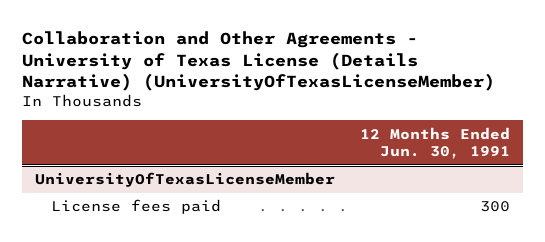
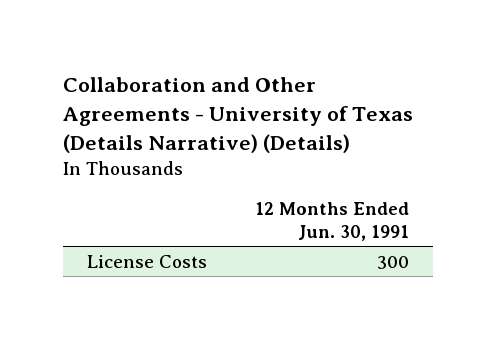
[22,30,496,92] Collaboration and Other Agreements - University of Texas License (Details Narrative) (UniversityOfTexasLicenseMember) -> [63,77,414,154] Collaboration and Other Agreements - University of Texas (Details Narrative) (Details)
[34,172,335,188] UniversityOfTexasLicenseMember -> none
[50,199,221,215] License fees paid -> [87,255,208,269] License Costs

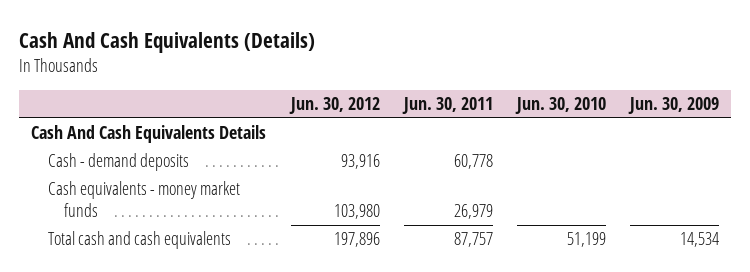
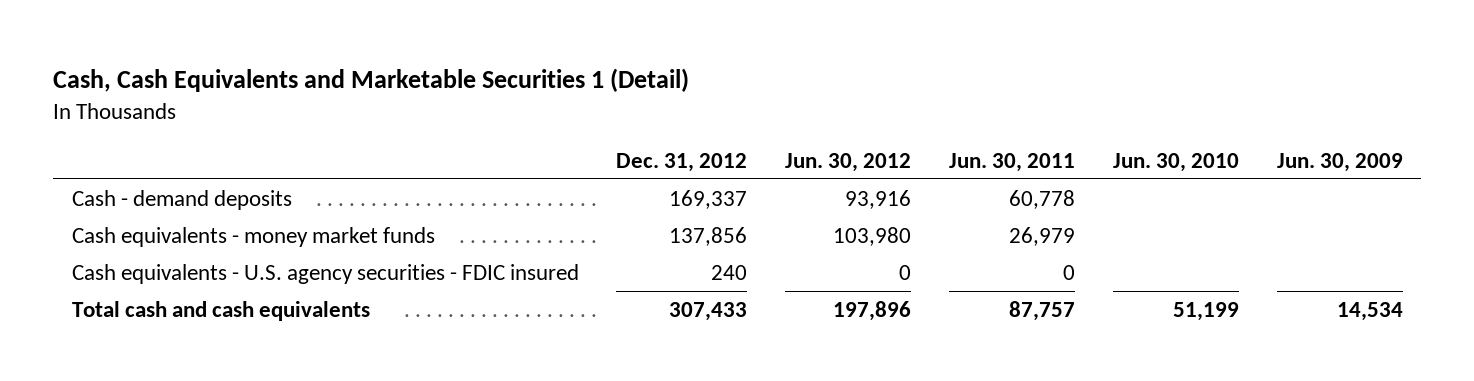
[19,31,316,53] Cash And Cash Equivalents (Details) -> [52,68,689,93] Cash, Cash Equivalents and Marketable Securities 1 (Detail)
none -> [616,152,748,172] Dec. 31, 2012
[31,125,267,144] Cash And Cash Equivalents Details -> none
none -> [71,263,579,284] Cash equivalents - U.S. agency securities - FDIC insured

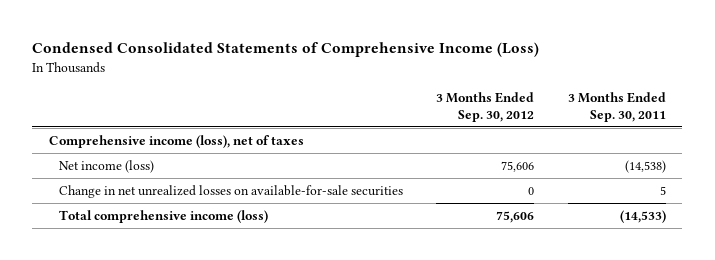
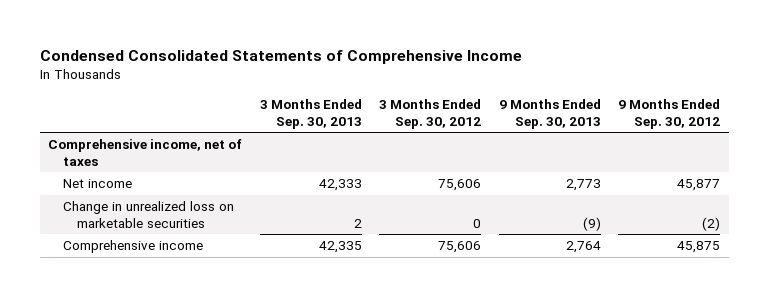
[32,42,540,58] Condensed Consolidated Statements of Comprehensive Income (Loss) -> [39,49,522,64] Condensed Consolidated Statements of Comprehensive Income
[567,91,666,122] 3 Months Ended Sep. 30, 2011 -> none
none -> [259,99,362,129] 3 Months Ended Sep. 30, 2013
none -> [498,99,601,129] 9 Months Ended Sep. 30, 2013
none -> [618,99,721,129] 9 Months Ended Sep. 30, 2012
[49,134,305,148] Comprehensive income (loss), net of taxes -> [48,139,243,166] Comprehensive income, net of taxes
[58,159,154,173] Net income (loss) -> [62,179,132,189] Net income
[58,184,403,198] Change in net unrealized losses on available-for-sale securities -> [62,201,234,228] Change in unrealized loss on marketable securities
[58,209,268,223] Total comprehensive income (loss) -> [62,240,203,254] Comprehensive income

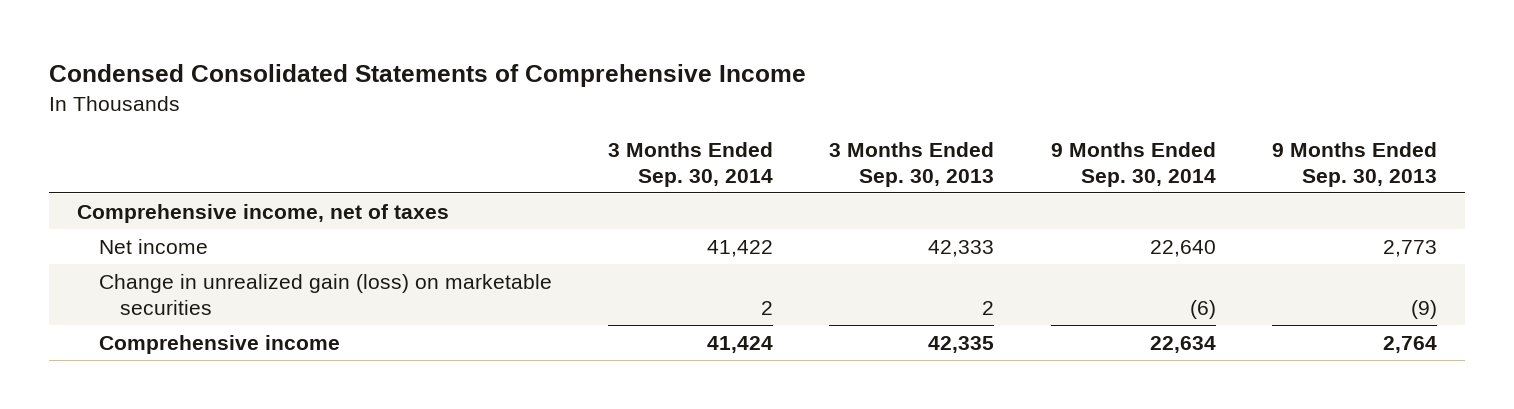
[379,99,482,129] 3 Months Ended Sep. 30, 2012 -> none
[618,99,721,129] 9 Months Ended Sep. 30, 2012 -> none
none -> [608,141,774,187] 3 Months Ended Sep. 30, 2014
none -> [1050,141,1216,187] 9 Months Ended Sep. 30, 2014
[62,201,234,228] Change in unrealized loss on marketable securities -> [98,273,552,316] Change in unrealized gain (loss) on marketable securities

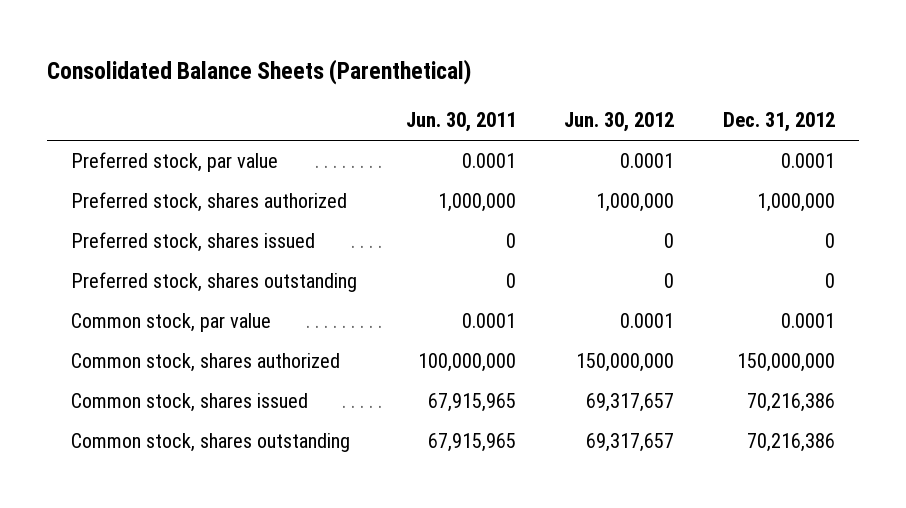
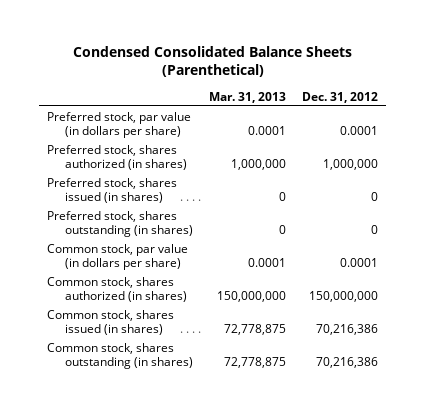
[47,59,472,86] Consolidated Balance Sheets (Parenthetical) -> [72,45,352,78] Condensed Consolidated Balance Sheets (Parenthetical)
[405,112,516,133] Jun. 30, 2011 -> none
[564,112,675,133] Jun. 30, 2012 -> none
none -> [209,91,287,103] Mar. 31, 2013
[71,152,279,173] Preferred stock, par value -> [46,111,191,139] Preferred stock, par value (in dollars per share)
[71,192,348,213] Preferred stock, shares authorized -> [46,144,187,171] Preferred stock, shares authorized (in shares)
[71,232,316,253] Preferred stock, shares issued -> [46,177,177,204] Preferred stock, shares issued (in shares)
[71,272,358,293] Preferred stock, shares outstanding -> [46,210,193,238] Preferred stock, shares outstanding (in shares)
[71,313,272,333] Common stock, par value -> [46,243,188,271] Common stock, par value (in dollars per share)
[71,353,341,373] Common stock, shares authorized -> [46,276,187,303] Common stock, shares authorized (in shares)
[71,393,309,413] Common stock, shares issued -> [46,309,174,336] Common stock, shares issued (in shares)
[71,433,351,453] Common stock, shares outstanding -> [46,342,193,370] Common stock, shares outstanding (in shares)

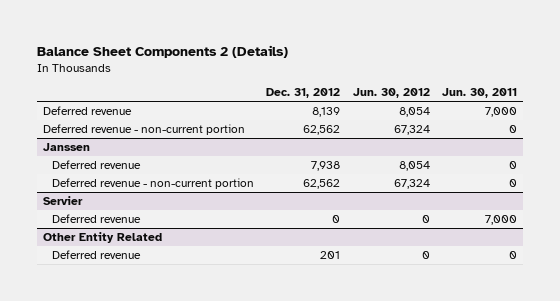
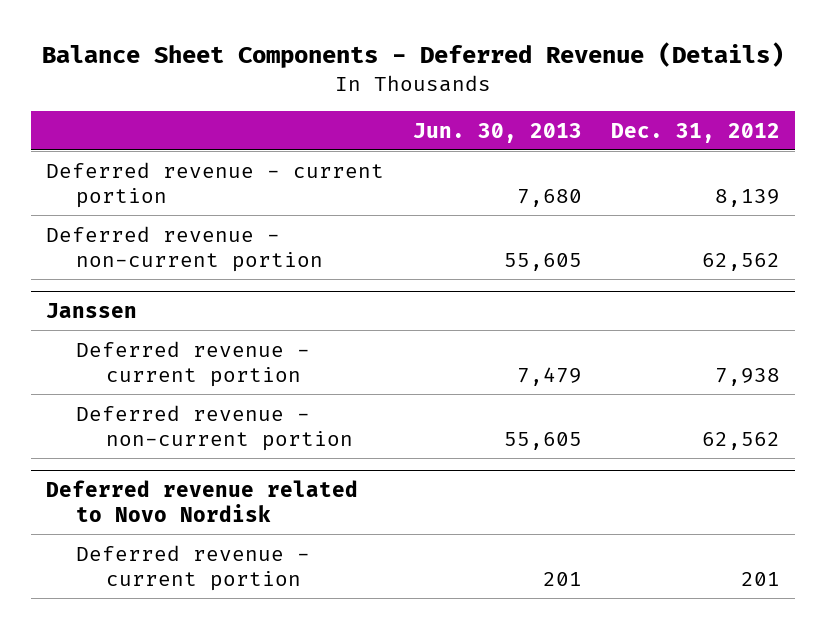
[37,44,289,58] Balance Sheet Components 2 (Details) -> [41,41,784,68] Balance Sheet Components - Deferred Revenue (Details)
[352,88,430,99] Jun. 30, 2012 -> none
[441,88,517,99] Jun. 30, 2011 -> none
none -> [412,122,582,143] Jun. 30, 2013
[43,105,133,115] Deferred revenue -> [45,161,384,208] Deferred revenue - current portion
[52,159,142,169] Deferred revenue -> [75,340,310,387] Deferred revenue - current portion
[43,195,84,205] Servier -> none
[43,231,163,243] Other Entity Related -> none
[52,249,142,259] Deferred revenue -> none
none -> [45,480,358,523] Deferred revenue related to Novo Nordisk
[52,213,142,223] Deferred revenue -> [75,544,310,591] Deferred revenue - current portion
[332,214,341,223] 0 -> [741,571,781,586] 201

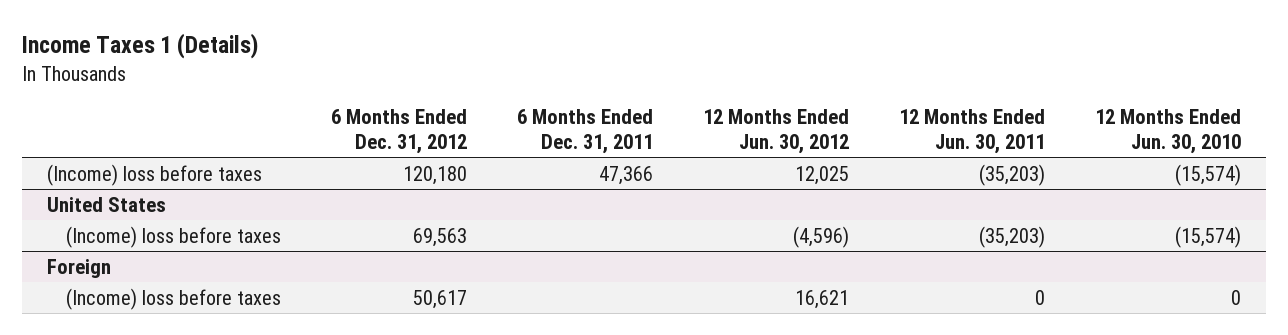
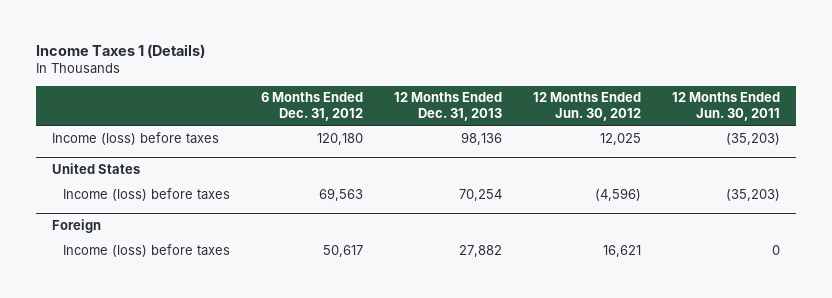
[517,108,654,154] 6 Months Ended Dec. 31, 2011 -> none
[1094,108,1241,154] 12 Months Ended Jun. 30, 2010 -> none
none -> [394,92,503,122] 12 Months Ended Dec. 31, 2013
[46,163,262,186] (Income) loss before taxes -> [51,131,219,145] Income (loss) before taxes
[66,225,282,248] (Income) loss before taxes -> [62,187,230,201] Income (loss) before taxes
[66,287,282,310] (Income) loss before taxes -> [62,243,230,257] Income (loss) before taxes

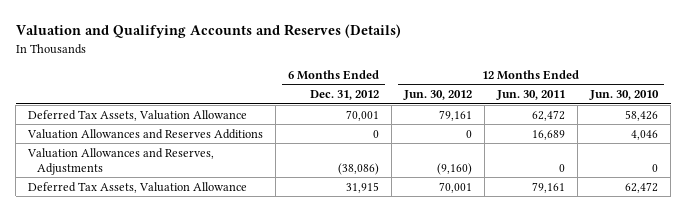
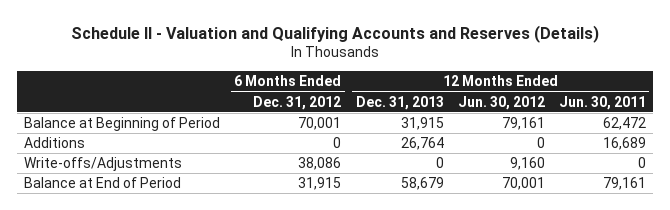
[15,24,401,39] Valuation and Qualifying Accounts and Reserves (Details) -> [71,24,600,43] Schedule II - Valuation and Qualifying Accounts and Reserves (Details)
[589,90,660,101] Jun. 30, 2010 -> none
none -> [355,95,444,110] Dec. 31, 2013
[27,147,215,175] Valuation Allowances and Reserves, Adjustments -> none
[28,109,248,121] Deferred Tax Assets, Valuation Allowance -> [24,117,221,132] Balance at Beginning of Period
[27,128,264,139] Valuation Allowances and Reserves Additions -> [24,137,86,149] Additions
none -> [24,157,183,172] Write-offs/Adjustments
[28,181,248,193] Deferred Tax Assets, Valuation Allowance -> [24,177,182,189] Balance at End of Period

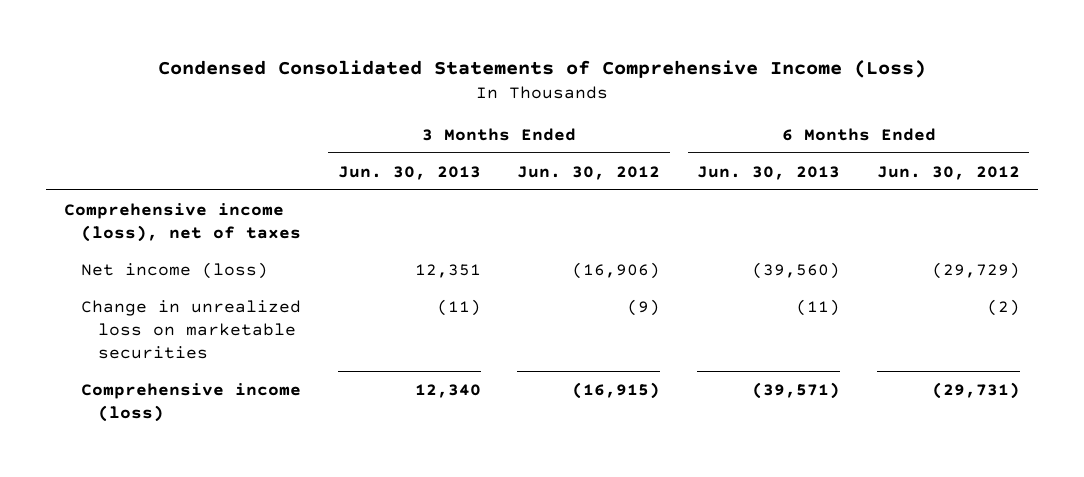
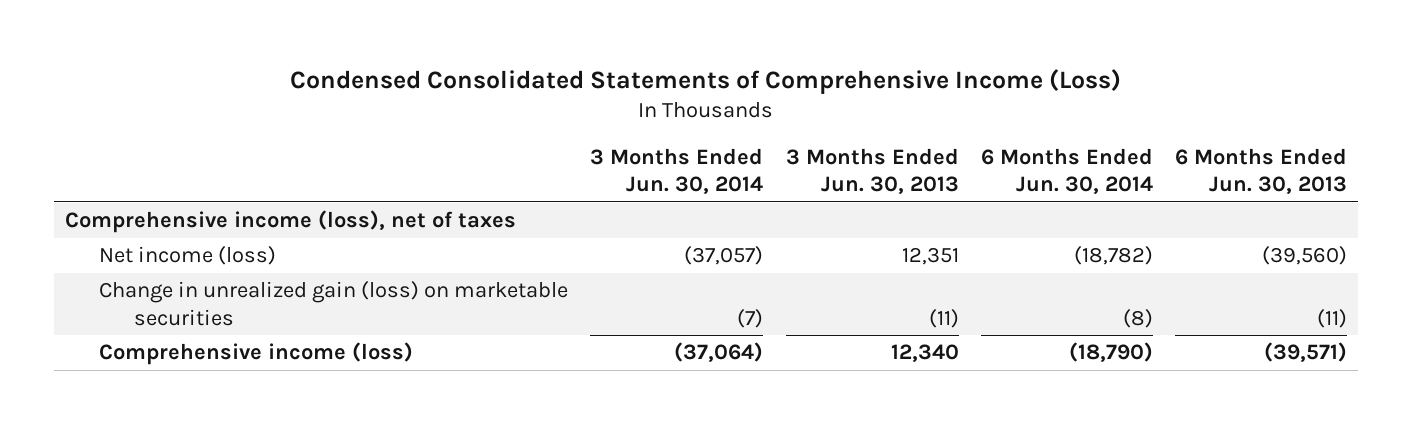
[517,165,661,180] Jun. 30, 2012 -> none
[877,165,1021,180] Jun. 30, 2012 -> none
none -> [590,147,764,195] 3 Months Ended Jun. 30, 2014
none -> [980,147,1153,195] 6 Months Ended Jun. 30, 2014
[80,299,301,359] Change in unrealized loss on marketable securities -> [99,281,569,326] Change in unrealized gain (loss) on marketable securities

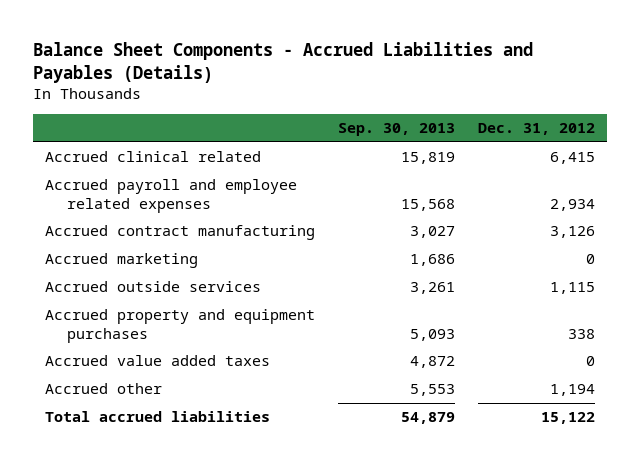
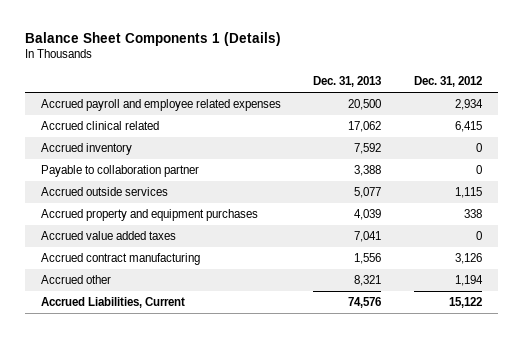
[33,42,534,84] Balance Sheet Components - Accrued Liabilities and Payables (Details) -> [24,31,281,46] Balance Sheet Components 1 (Details)
[338,123,456,137] Sep. 30, 2013 -> none
none -> [313,76,382,88] Dec. 31, 2013
[45,253,199,269] Accrued marketing -> none
[45,151,262,163] Accrued clinical related -> [40,121,159,131] Accrued clinical related
none -> [40,143,132,156] Accrued inventory
none -> [40,165,199,178] Payable to collaboration partner
[45,225,316,241] Accrued contract manufacturing -> [40,253,200,266] Accrued contract manufacturing
[45,411,271,423] Total accrued liabilities -> [40,297,185,309] Accrued Liabilities, Current

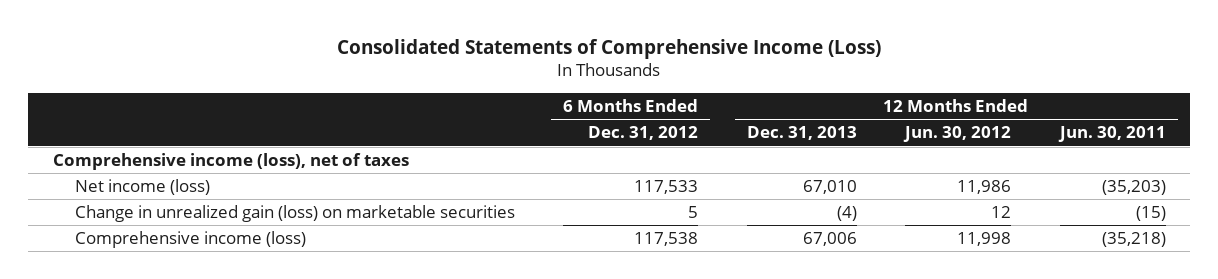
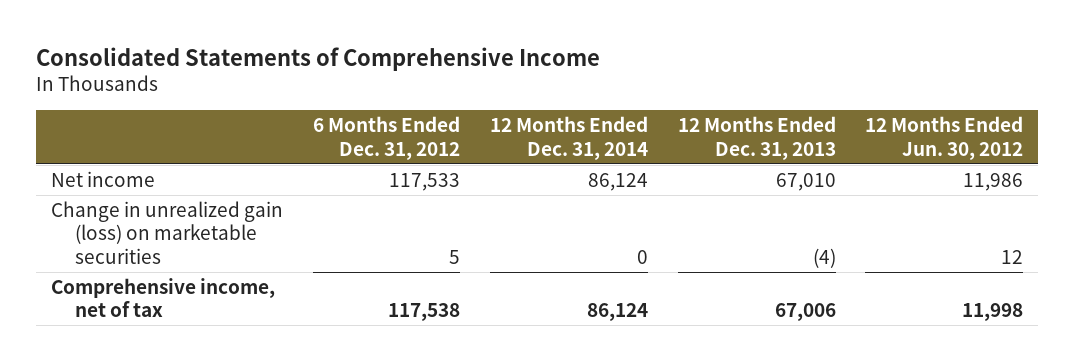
[337,39,882,60] Consolidated Statements of Comprehensive Income (Loss) -> [36,46,601,71] Consolidated Statements of Comprehensive Income
[1057,126,1166,143] Jun. 30, 2011 -> none
none -> [489,115,648,160] 12 Months Ended Dec. 31, 2014
[52,153,409,171] Comprehensive income (loss), net of taxes -> none
[74,179,210,196] Net income (loss) -> [51,170,156,187] Net income
[74,231,306,249] Comprehensive income (loss) -> [51,277,276,318] Comprehensive income, net of tax

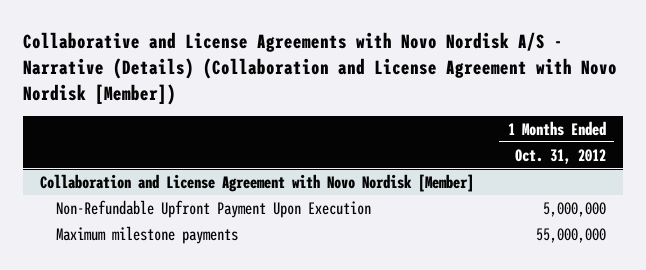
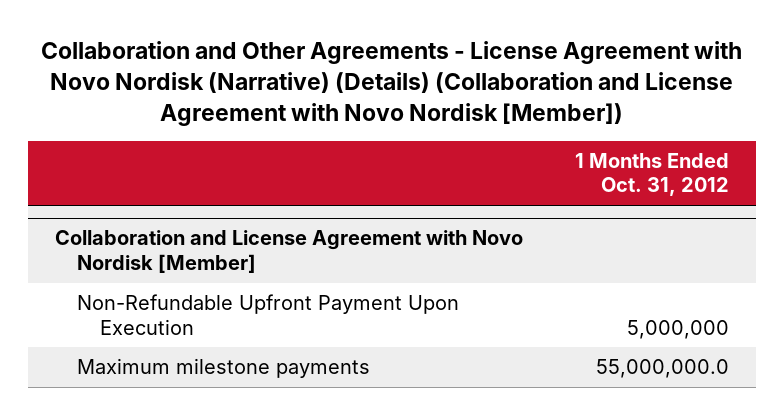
[22,32,617,105] Collaborative and License Agreements with Novo Nordisk A/S - Narrative (Details) (Collaboration and License Agreement with Novo Nordisk [Member]) -> [40,40,742,126] Collaboration and Other Agreements - License Agreement with Novo Nordisk (Narrative) (Details) (Collaboration and License Agreement with Novo Nordisk [Member])
[535,227,606,243] 55,000,000 -> [596,359,730,379] 55,000,000.0

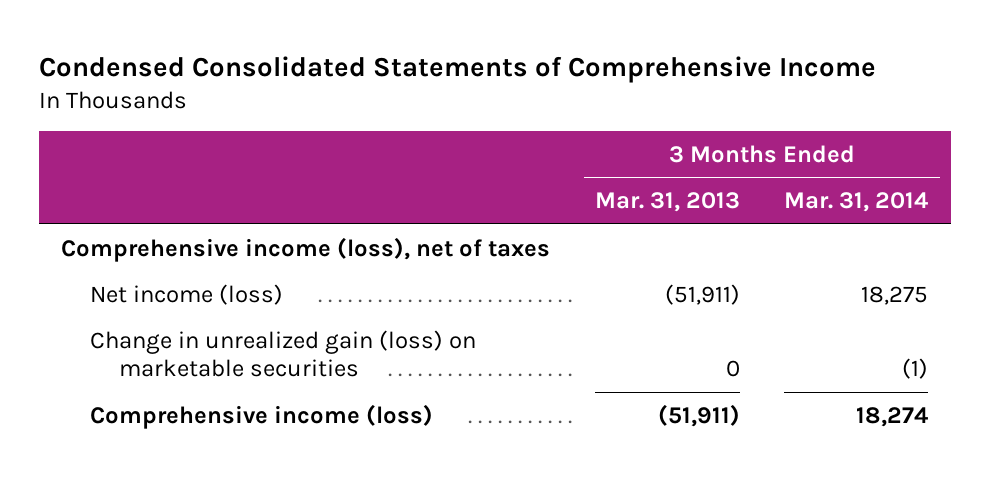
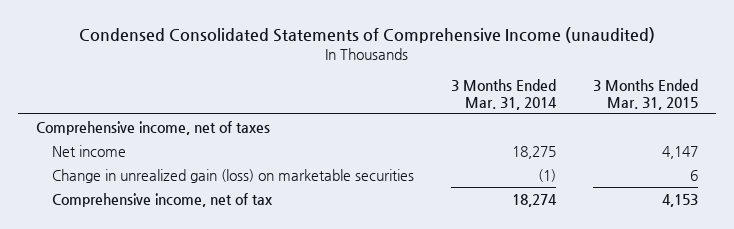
[38,55,876,83] Condensed Consolidated Statements of Comprehensive Income -> [78,26,655,43] Condensed Consolidated Statements of Comprehensive Income (unaudited)
[594,192,740,213] Mar. 31, 2013 -> none
none -> [592,78,698,110] 3 Months Ended Mar. 31, 2015
[61,236,551,262] Comprehensive income (loss), net of taxes -> [36,121,271,136] Comprehensive income, net of taxes
[89,283,283,305] Net income (loss) -> [51,145,126,158] Net income
[89,403,433,429] Comprehensive income (loss) -> [51,193,273,208] Comprehensive income, net of tax

